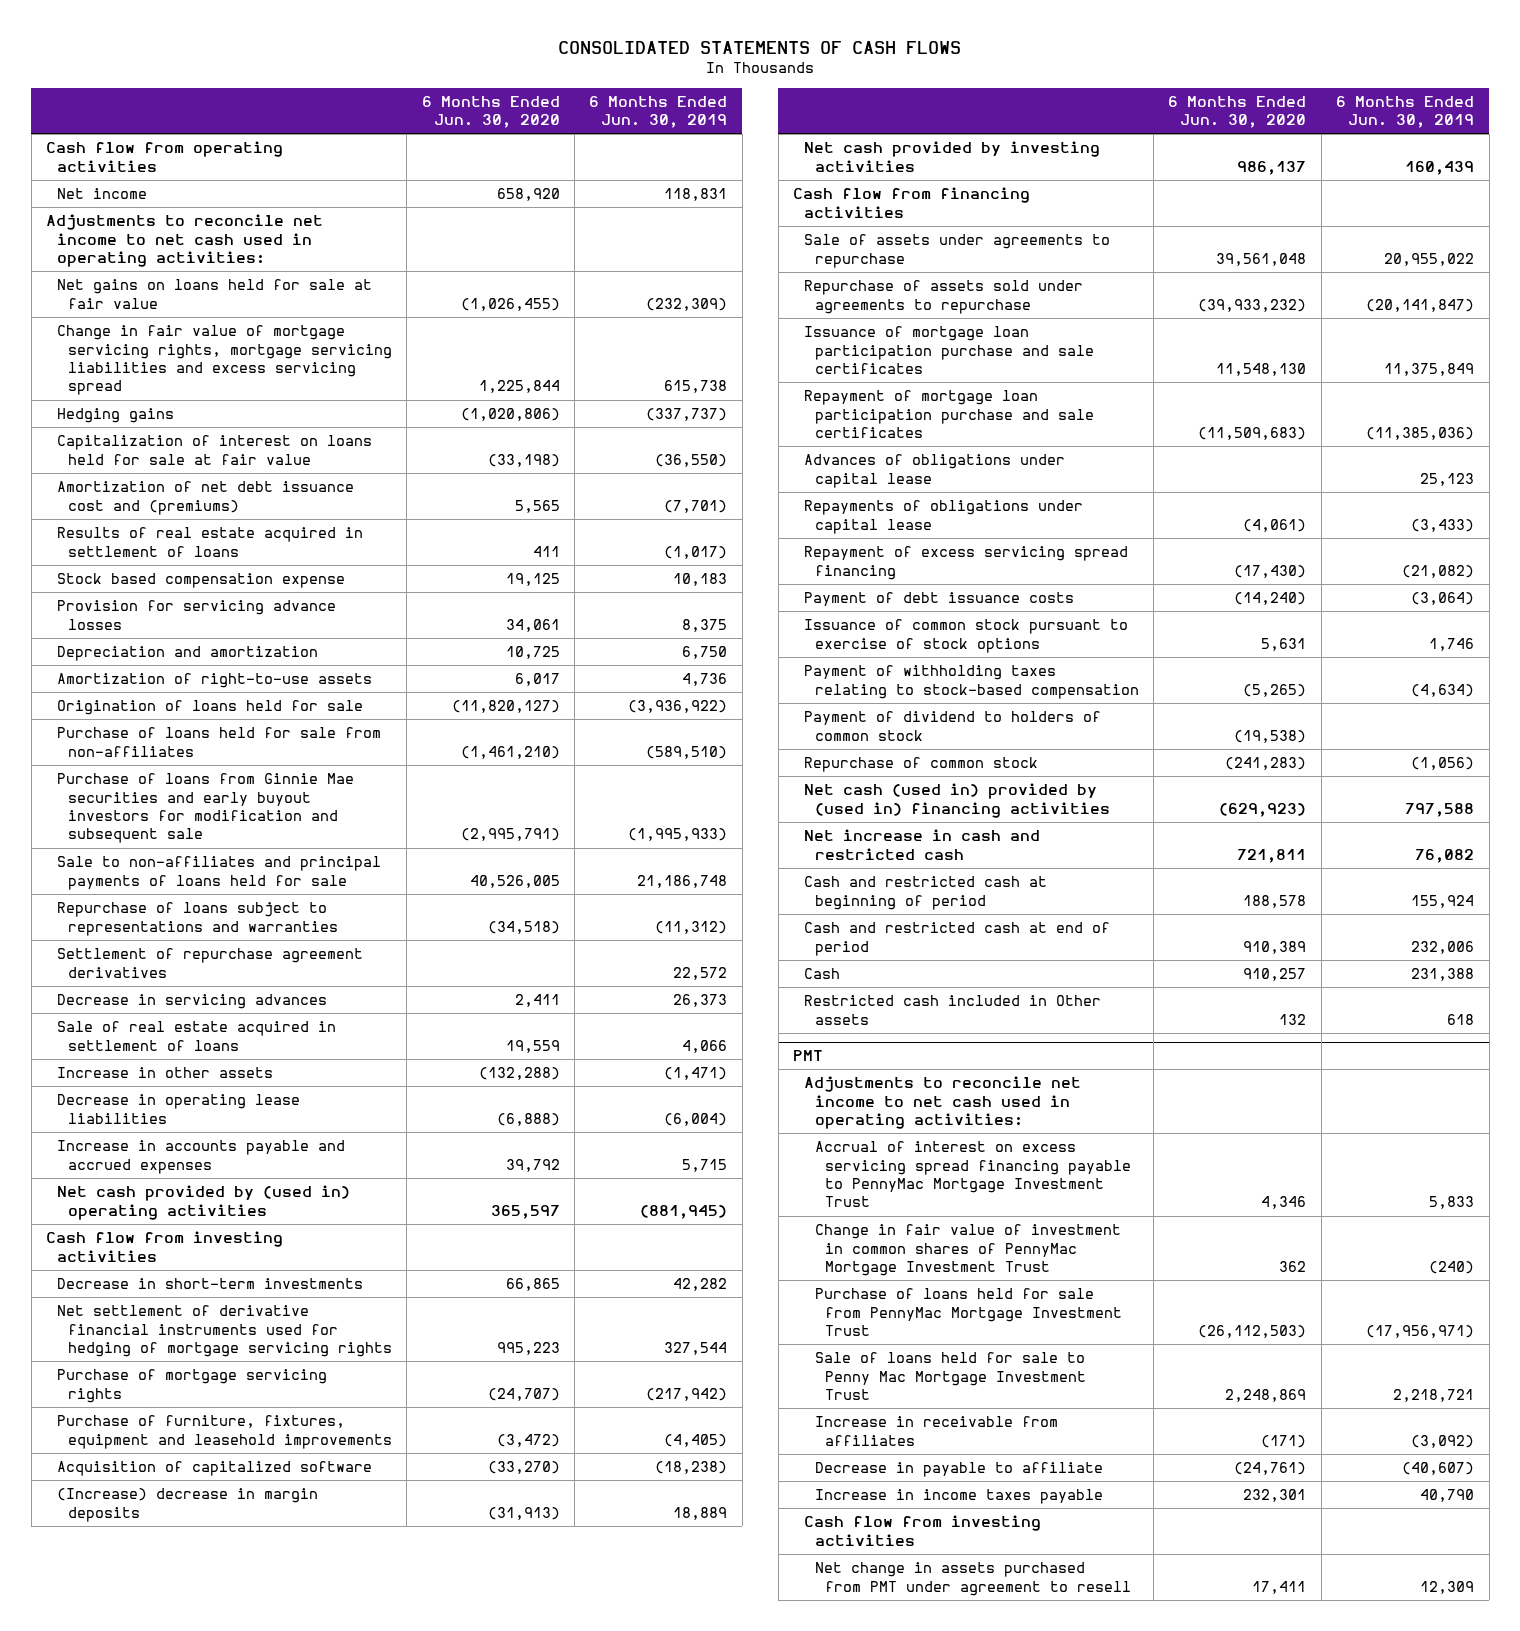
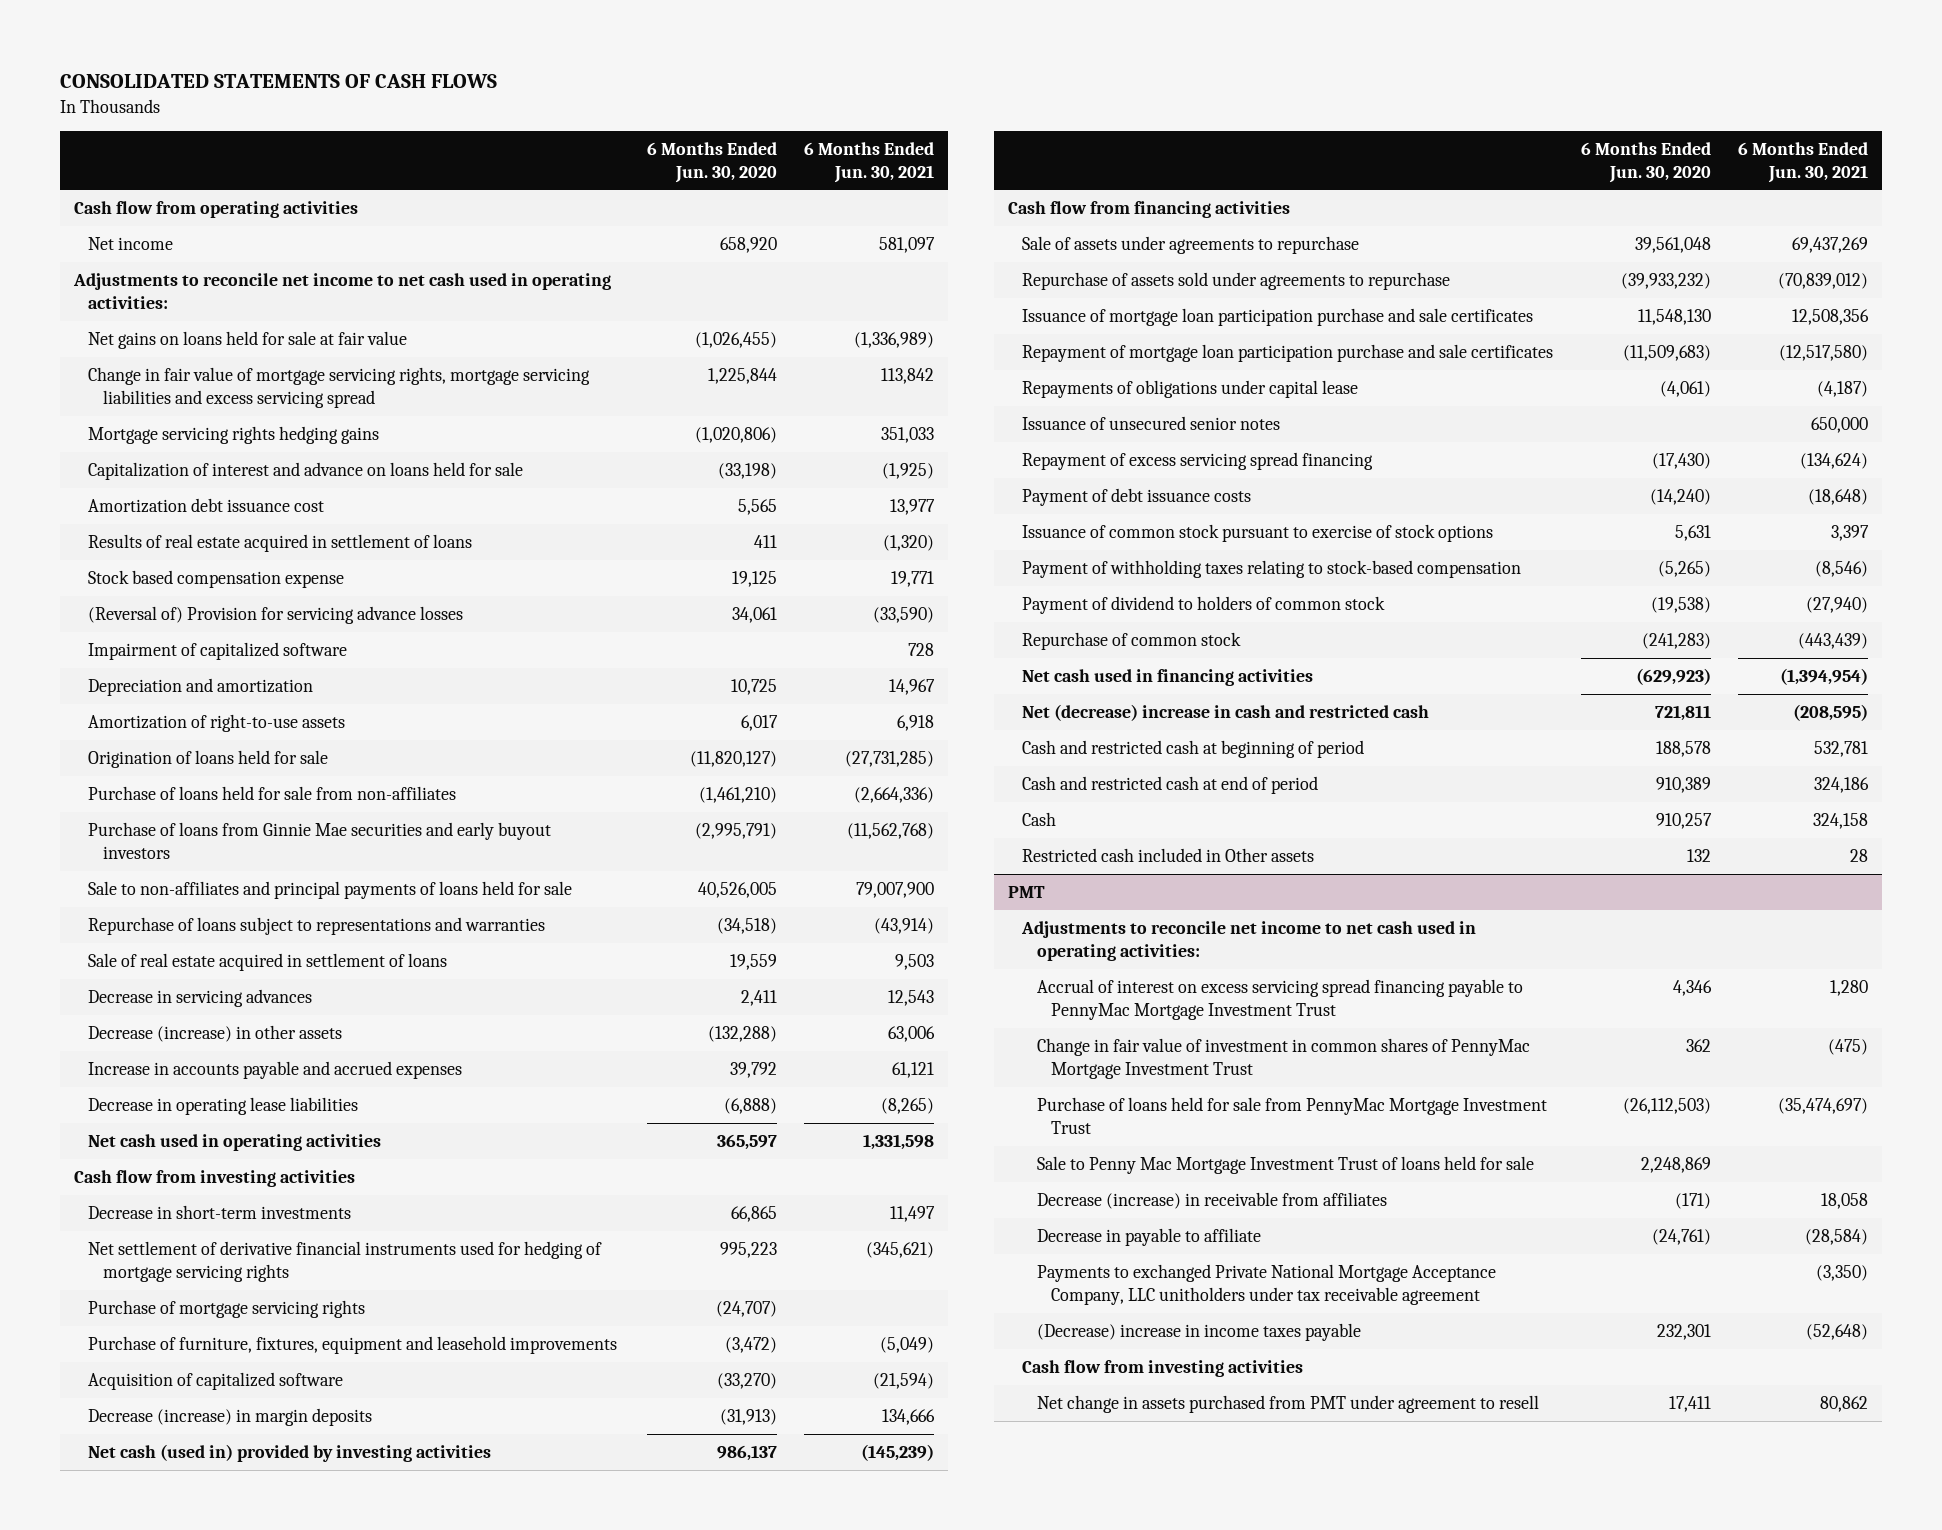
[589,95,728,129] 6 Months Ended Jun. 30, 2019 -> none
none -> [804,141,935,183] 6 Months Ended Jun. 30, 2021
[57,408,175,424] Hedging gains -> [88,425,380,444] Mortgage servicing rights hedging gains
[57,435,373,465] Capitalization of interest on loans held for sale at fair value -> [88,461,524,480] Capitalization of interest and advance on loans held for sale
[57,481,355,515] Amortization of net debt issuance cost and (premiums) -> [88,497,325,513] Amortization debt issuance cost
[57,600,337,630] Provision for servicing advance losses -> [88,605,464,624] (Reversal of) Provision for servicing advance losses
none -> [88,641,348,660] Impairment of capitalized software
[57,773,355,844] Purchase of loans from Ginnie Mae securities and early buyout investors for modification and subsequent sale -> [88,821,552,859] Purchase of loans from Ginnie Mae securities and early buyout investors
[57,948,364,978] Settlement of repurchase agreement derivatives -> none
[57,994,328,1010] Decrease in servicing advances -> [88,988,313,1007] Decrease in servicing advances
[57,1067,274,1079] Increase in other assets -> [88,1024,343,1042] Decrease (increase) in other assets
[57,1094,301,1124] Decrease in operating lease liabilities -> [88,1096,359,1115] Decrease in operating lease liabilities
[57,1185,351,1220] Net cash provided by (used in) operating activities -> [88,1133,382,1151] Net cash used in operating activities
[57,1488,319,1522] (Increase) decrease in margin deposits -> [88,1407,373,1426] Decrease (increase) in margin deposits
[803,141,1100,172] Net cash provided by investing activities -> [88,1443,492,1462] Net cash (used in) provided by investing activities
[803,454,1065,488] Advances of obligations under capital lease -> none
none -> [1022,415,1281,430] Issuance of unsecured senior notes
[803,783,1110,818] Net cash (used in) provided by (used in) financing activities -> [1022,668,1314,686] Net cash used in financing activities
[803,829,1040,860] Net increase in cash and restricted cash -> [1022,703,1430,721] Net (decrease) increase in cash and restricted cash
[814,1352,1087,1400] Sale of loans held for sale to Penny Mac Mortgage Investment Trust -> [1036,1155,1534,1174] Sale to Penny Mac Mortgage Investment Trust of loans held for sale
[814,1416,1058,1446] Increase in receivable from affiliates -> [1036,1191,1387,1209] Decrease (increase) in receivable from affiliates
none -> [1036,1263,1496,1305] Payments to exchanged Private National Mortgage Acceptance Company, LLC unitholders under tax receivable agreement
[814,1489,1103,1505] Increase in income taxes payable -> [1036,1322,1361,1341] (Decrease) increase in income taxes payable

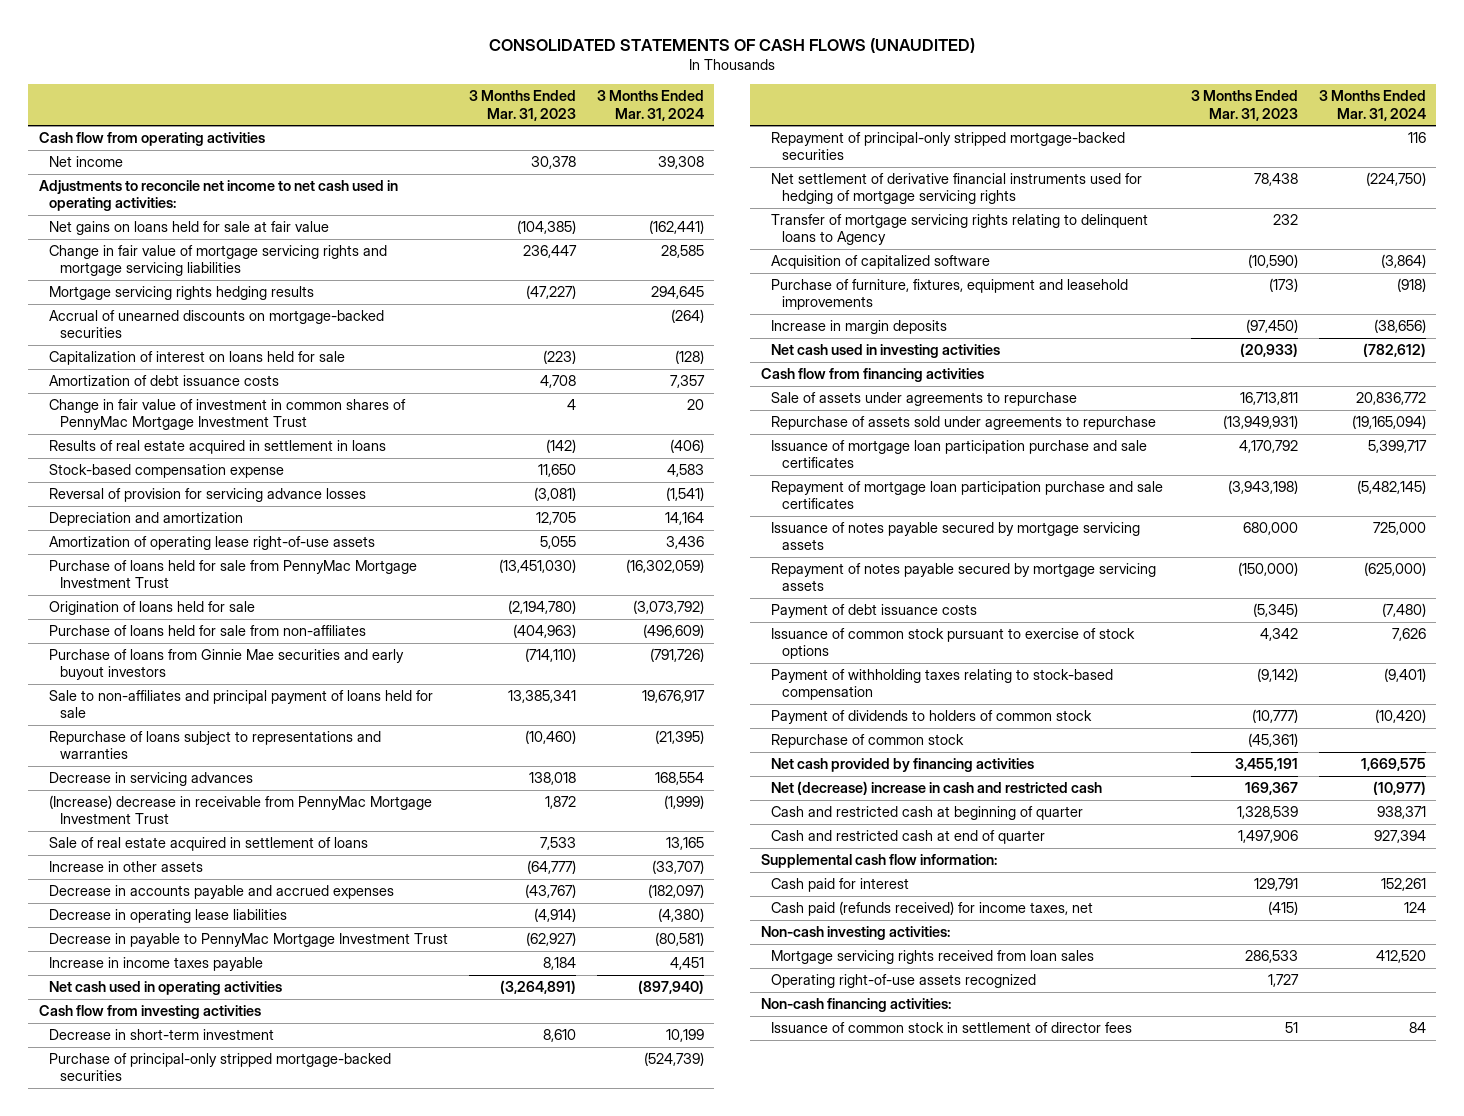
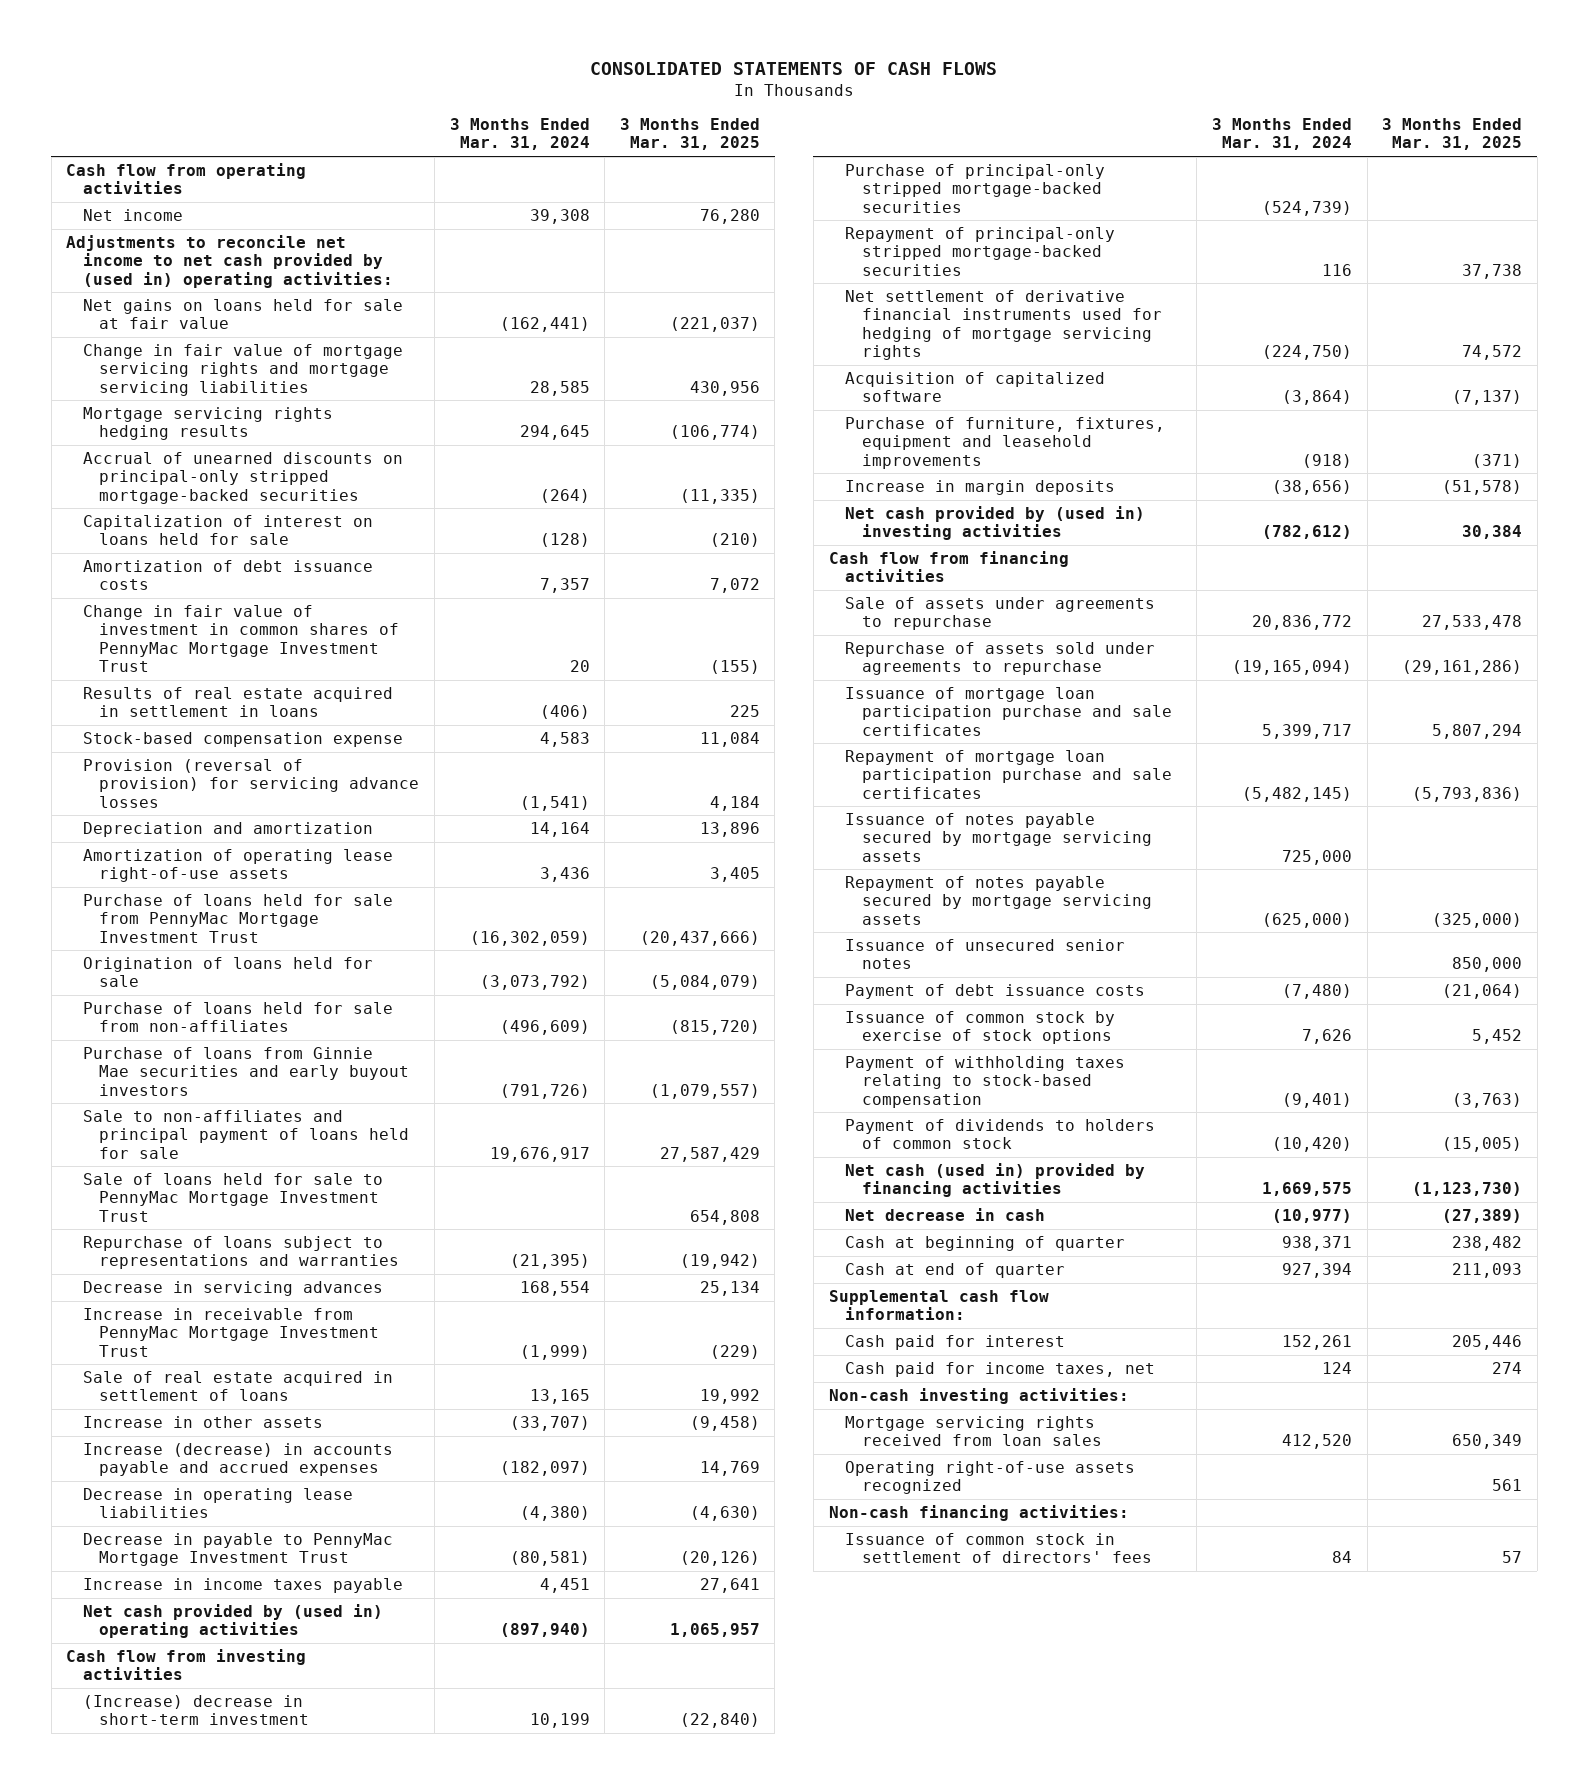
[489,37,976,53] CONSOLIDATED STATEMENTS OF CASH FLOWS (UNAUDITED) -> [590,61,998,75] CONSOLIDATED STATEMENTS OF CASH FLOWS
[469,90,577,121] 3 Months Ended Mar. 31, 2023 -> none
none -> [619,117,760,151] 3 Months Ended Mar. 31, 2025
[38,180,398,212] Adjustments to reconcile net income to net cash used in operating activities: -> [66,234,393,288] Adjustments to reconcile net income to net cash provided by (used in) operating activities:
[49,310,385,339] Accrual of unearned discounts on mortgage-backed securities -> [82,451,403,504] Accrual of unearned discounts on principal-only stripped mortgage-backed securities
[49,488,367,503] Reversal of provision for servicing advance losses -> [82,758,420,808] Provision (reversal of provision) for servicing advance losses
none -> [82,1172,383,1222] Sale of loans held for sale to PennyMac Mortgage Investment Trust
[49,795,433,825] (Increase) decrease in receivable from PennyMac Mortgage Investment Trust -> [82,1307,380,1357] Increase in receivable from PennyMac Mortgage Investment Trust
[49,885,395,900] Decrease in accounts payable and accrued expenses -> [82,1442,393,1477] Increase (decrease) in accounts payable and accrued expenses
[49,981,283,996] Net cash used in operating activities -> [82,1603,383,1639] Net cash provided by (used in) operating activities
[49,1029,275,1041] Decrease in short-term investment -> [82,1694,310,1726] (Increase) decrease in short-term investment
[771,214,1149,246] Transfer of mortgage servicing rights relating to delinquent loans to Agency -> none
[771,344,1001,359] Net cash used in investing activities -> [845,505,1146,541] Net cash provided by (used in) investing activities
none -> [845,938,1126,970] Issuance of unsecured senior notes
[771,628,1136,660] Issuance of common stock pursuant to exercise of stock options -> [845,1010,1116,1045] Issuance of common stock by exercise of stock options
[771,734,965,749] Repurchase of common stock -> none
[771,758,1035,773] Net cash provided by financing activities -> [845,1162,1146,1198] Net cash (used in) provided by financing activities
[771,781,1103,796] Net (decrease) increase in cash and restricted cash -> [845,1207,1046,1221] Net decrease in cash
[771,806,1084,821] Cash and restricted cash at beginning of quarter -> [845,1235,1126,1251] Cash at beginning of quarter
[771,830,1046,845] Cash and restricted cash at end of quarter -> [845,1262,1066,1278] Cash at end of quarter
[771,901,1094,917] Cash paid (refunds received) for income taxes, net -> [845,1361,1156,1377] Cash paid for income taxes, net
[771,1022,1133,1034] Issuance of common stock in settlement of director fees -> [845,1532,1152,1564] Issuance of common stock in settlement of directors' fees

